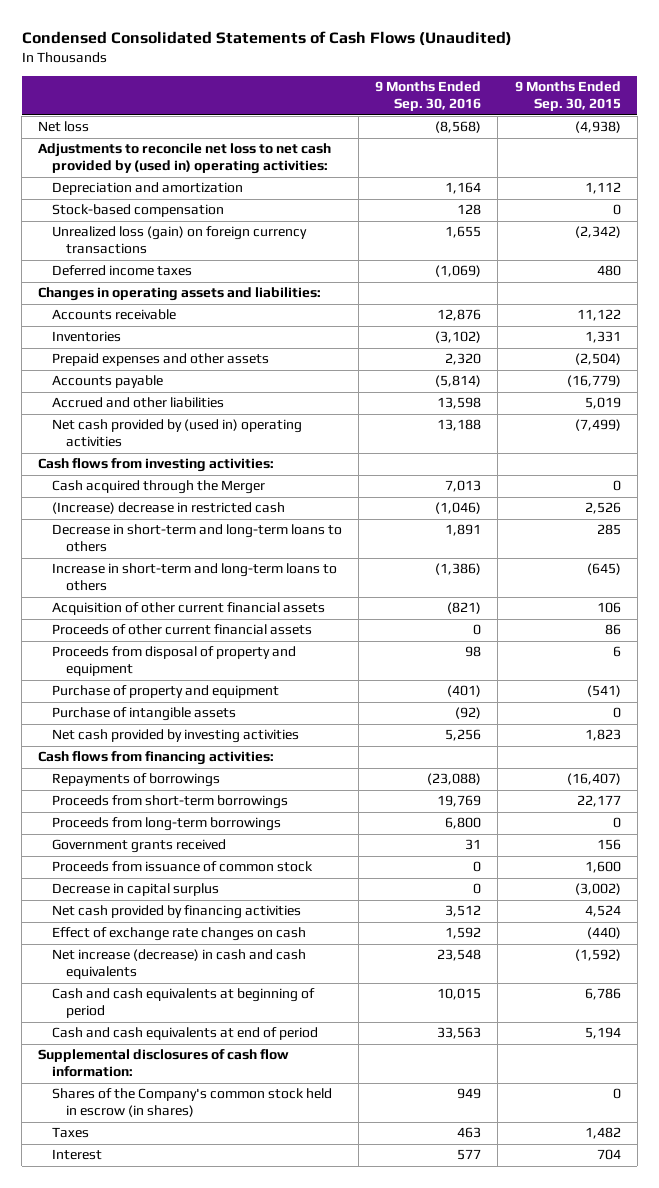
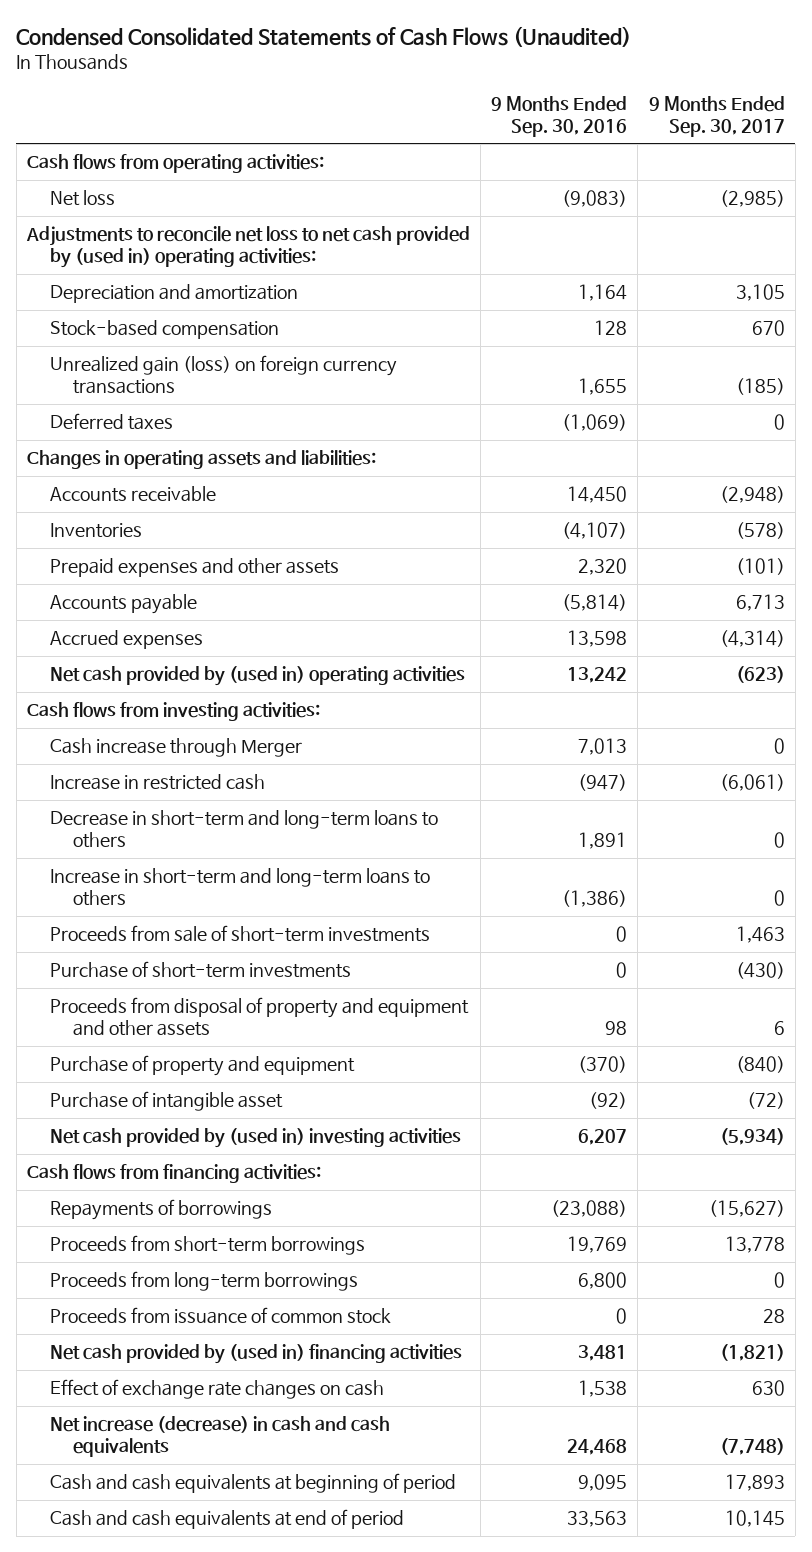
[514,81,621,112] 9 Months Ended Sep. 30, 2015 -> none
none -> [648,95,785,137] 9 Months Ended Sep. 30, 2017
none -> [26,154,324,174] Cash flows from operating activities:
[435,121,482,134] (8,568) -> [562,190,628,208] (9,083)
[51,226,307,255] Unrealized loss (gain) on foreign currency transactions -> [49,355,397,395] Unrealized gain (loss) on foreign currency transactions
[51,265,192,277] Deferred income taxes -> [49,413,173,431] Deferred taxes
[437,309,482,322] 12,876 -> [567,486,628,504] 14,450
[435,331,482,344] (3,102) -> [562,522,628,540] (4,107)
[51,397,224,409] Accrued and other liabilities -> [49,630,203,650] Accrued expenses
[437,419,482,432] 13,188 -> [567,667,628,684] 13,242
[51,480,265,495] Cash acquired through the Merger -> [49,738,302,758] Cash increase through Merger
[51,502,285,515] (Increase) decrease in restricted cash -> [49,774,265,791] Increase in restricted cash
[435,502,482,515] (1,046) -> [578,774,628,792] (947)
[51,602,325,616] Acquisition of other current financial assets -> none
[51,624,312,636] Proceeds of other current financial assets -> none
none -> [49,925,430,943] Proceeds from sale of short-term investments
none -> [49,961,351,979] Purchase of short-term investments
[51,646,296,677] Proceeds from disposal of property and equipment -> [49,997,469,1037] Proceeds from disposal of property and equipment and other assets
[447,685,482,698] (401) -> [578,1056,628,1074] (370)
[51,707,236,722] Purchase of intangible assets -> [49,1091,283,1112] Purchase of intangible asset
[51,729,299,744] Net cash provided by investing activities -> [49,1128,461,1149] Net cash provided by (used in) investing activities
[445,729,482,742] 5,256 -> [578,1129,628,1146] 6,207
[51,839,226,854] Government grants received -> none
[51,883,219,897] Decrease in capital surplus -> none
[51,905,301,920] Net cash provided by financing activities -> [49,1344,462,1365] Net cash provided by (used in) financing activities
[445,905,482,918] 3,512 -> [578,1345,628,1362] 3,481
[445,927,482,940] 1,592 -> [578,1380,628,1398] 1,538
[437,949,482,962] 23,548 -> [567,1439,628,1456] 24,468
[437,988,482,1001] 10,015 -> [578,1474,628,1492] 9,095
[38,1049,290,1078] Supplemental disclosures of cash flow information: -> none
[51,1088,332,1118] Shares of the Company's common stock held in escrow (in shares) -> none
[51,1127,89,1139] Taxes -> none
[51,1149,102,1161] Interest -> none

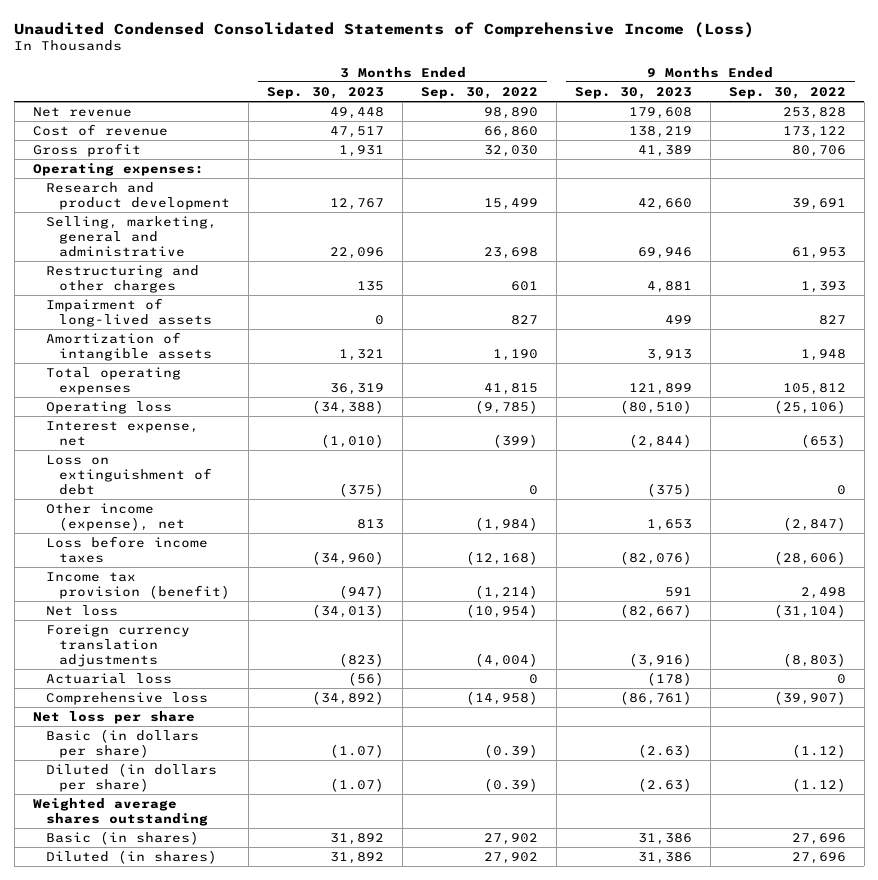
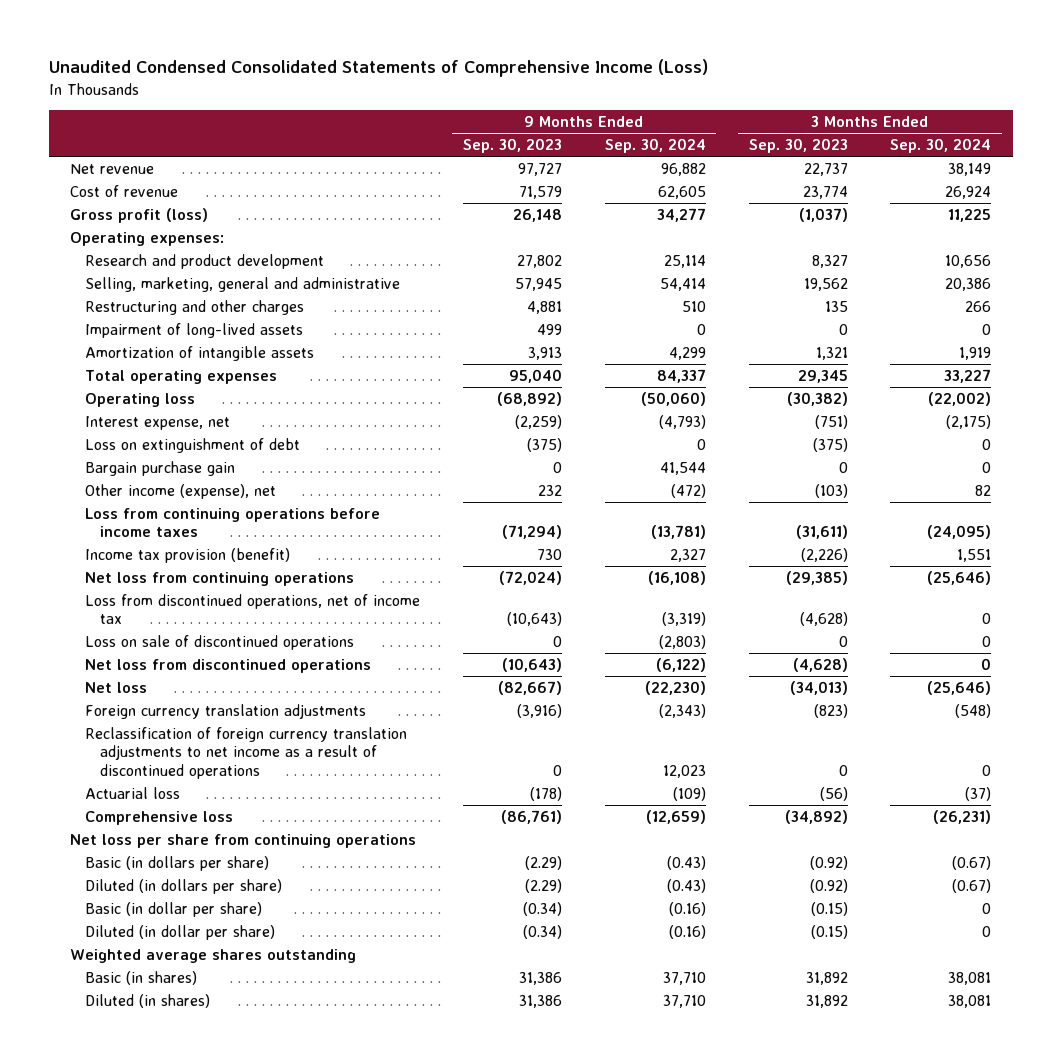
[421,86,539,99] Sep. 30, 2022 -> none
[728,86,846,99] Sep. 30, 2022 -> none
none -> [604,138,706,154] Sep. 30, 2024
none -> [890,138,992,154] Sep. 30, 2024
[330,106,385,119] 49,448 -> [803,162,848,176] 22,737
[628,106,692,119] 179,608 -> [517,162,562,176] 97,727
[330,125,385,138] 47,517 -> [802,185,848,199] 23,774
[628,125,692,138] 138,219 -> [518,185,562,199] 71,579
[32,142,141,157] Gross profit -> [70,207,209,223] Gross profit (loss)
[339,144,385,157] 1,931 -> [798,207,848,222] (1,037)
[637,144,692,157] 41,389 -> [512,208,562,222] 26,148
[330,197,385,210] 12,767 -> [811,254,848,268] 8,327
[637,197,692,210] 42,660 -> [516,254,562,268] 27,802
[330,246,385,259] 22,096 -> [803,277,848,291] 19,562
[637,246,692,259] 69,946 -> [514,277,562,291] 57,945
[330,382,385,395] 36,319 -> [797,369,848,383] 29,345
[628,382,692,395] 121,899 -> [508,368,562,383] 95,040
[312,399,385,414] (34,388) -> [786,391,848,406] (30,382)
[619,399,692,414] (80,510) -> [496,391,562,406] (68,892)
[321,433,385,448] (1,010) -> [814,414,848,429] (751)
[628,433,692,448] (2,844) -> [514,414,562,429] (2,259)
none -> [85,460,236,476] Bargain purchase gain
[357,518,385,529] 813 -> [814,483,848,498] (103)
[646,518,692,531] 1,653 -> [537,484,562,496] 232
[46,535,209,563] Loss before income taxes -> [85,507,381,538] Loss from continuing operations before income taxes
[312,550,385,565] (34,960) -> [795,525,848,540] (31,611)
[619,550,692,565] (82,076) -> [501,525,562,540] (71,294)
[339,584,385,599] (947) -> [800,547,848,562] (2,226)
[664,586,692,597] 591 -> [536,548,562,560] 730
none -> [85,571,355,586] Net loss from continuing operations
none -> [85,593,421,625] Loss from discontinued operations, net of income tax
none -> [85,634,355,650] Loss on sale of discontinued operations
none -> [85,658,372,673] Net loss from discontinued operations
none -> [85,726,408,779] Reclassification of foreign currency translation adjustments to net income as a result of discontinued operations
[32,710,195,724] Net loss per share -> [70,833,417,848] Net loss per share from continuing operations
[330,743,385,758] (1.07) -> [809,855,848,870] (0.92)
[637,743,692,758] (2.63) -> [524,855,562,870] (2.29)
[330,777,385,792] (1.07) -> [809,878,848,893] (0.92)
[637,777,692,792] (2.63) -> [524,878,562,893] (2.29)
none -> [85,901,263,917] Basic (in dollar per share)
none -> [85,924,276,940] Diluted (in dollar per share)

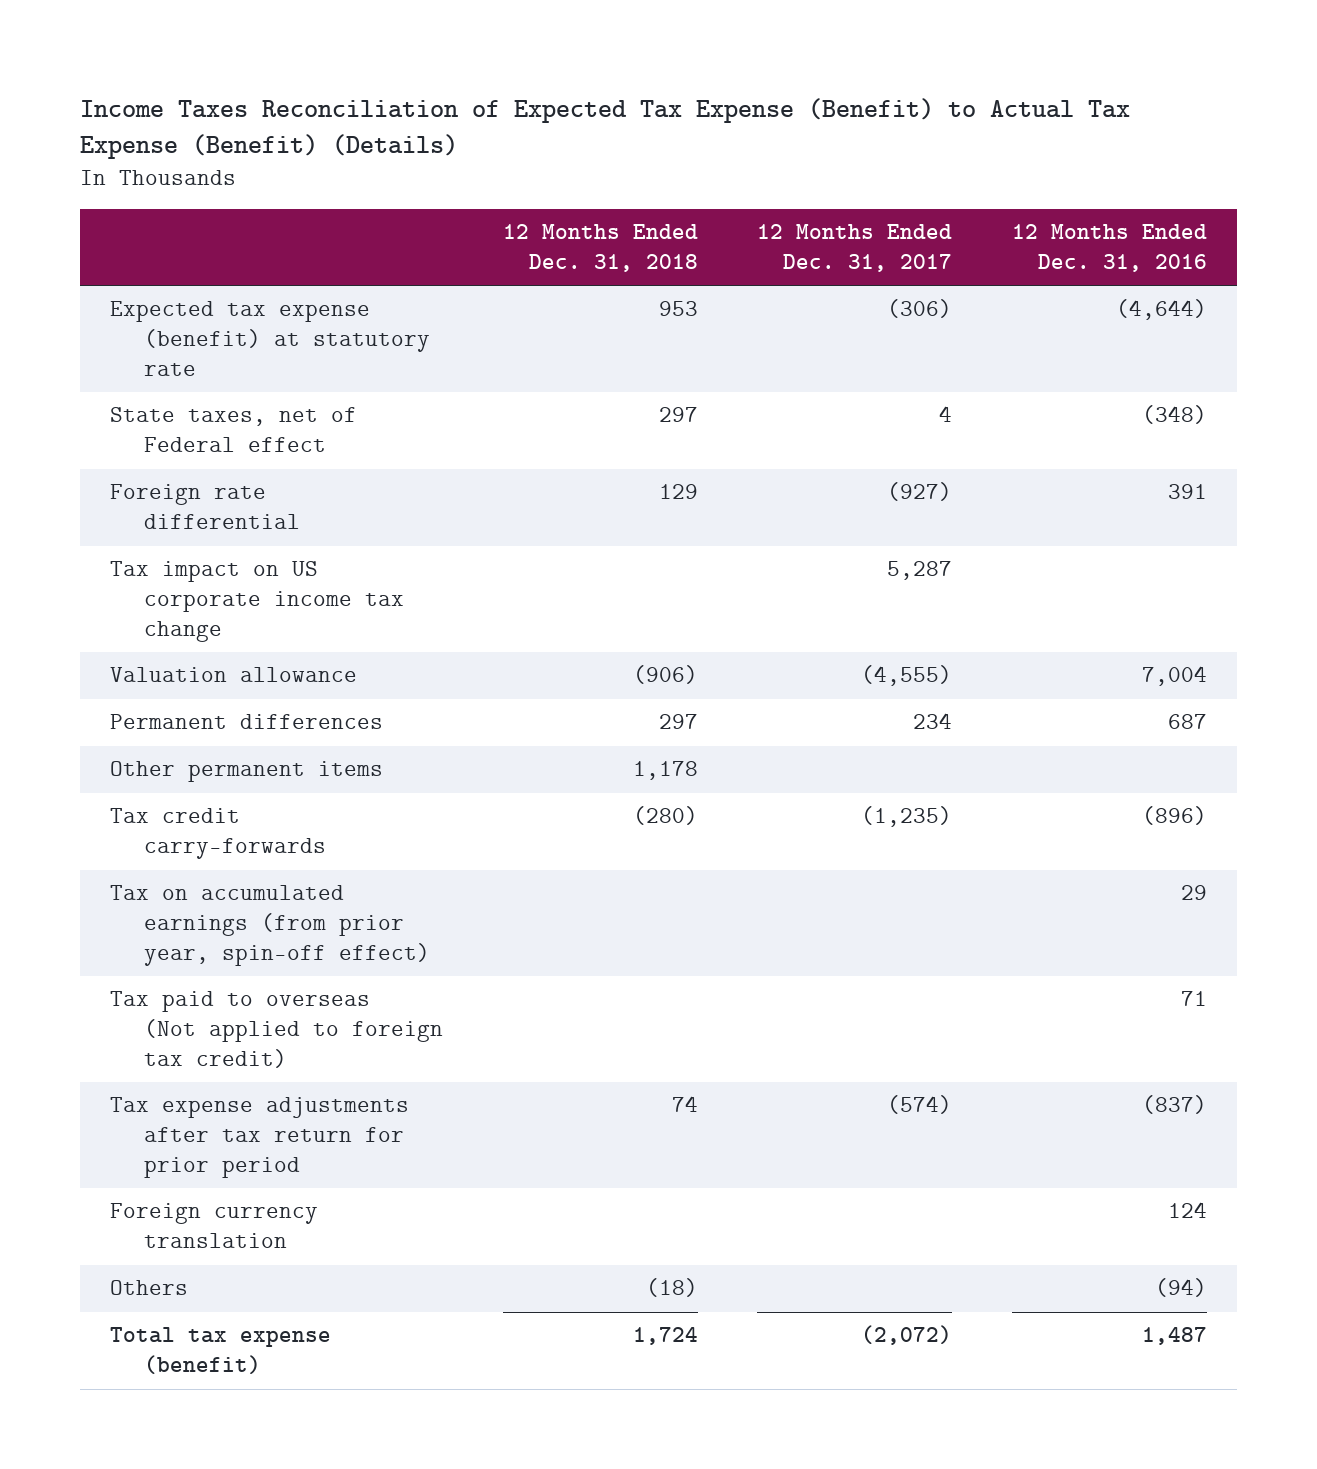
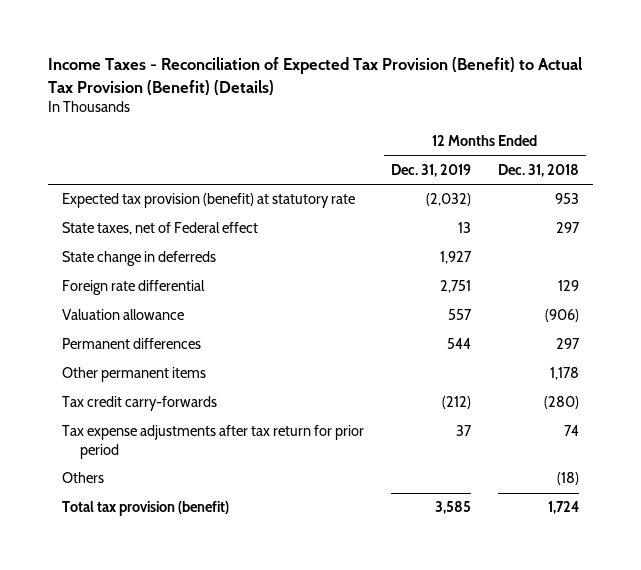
[80,97,1131,160] Income Taxes Reconciliation of Expected Tax Expense (Benefit) to Actual Tax Expense (Benefit) (Details) -> [48,57,583,95] Income Taxes - Reconciliation of Expected Tax Provision (Benefit) to Actual Tax Provision (Benefit) (Details)
[757,224,953,273] 12 Months Ended Dec. 31, 2017 -> none
[1012,224,1208,273] 12 Months Ended Dec. 31, 2016 -> none
none -> [391,163,472,177] Dec. 31, 2019
[110,301,431,377] Expected tax expense (benefit) at statutory rate -> [61,193,355,209] Expected tax provision (benefit) at statutory rate
none -> [61,251,216,267] State change in deferreds
[110,561,405,643] Tax impact on US corporate income tax change -> none
[110,885,431,967] Tax on accumulated earnings (from prior year, spin-off effect) -> none
[110,991,444,1069] Tax paid to overseas (Not applied to foreign tax credit) -> none
[110,1203,319,1249] Foreign currency translation -> none
[110,1327,332,1375] Total tax expense (benefit) -> [61,501,229,517] Total tax provision (benefit)

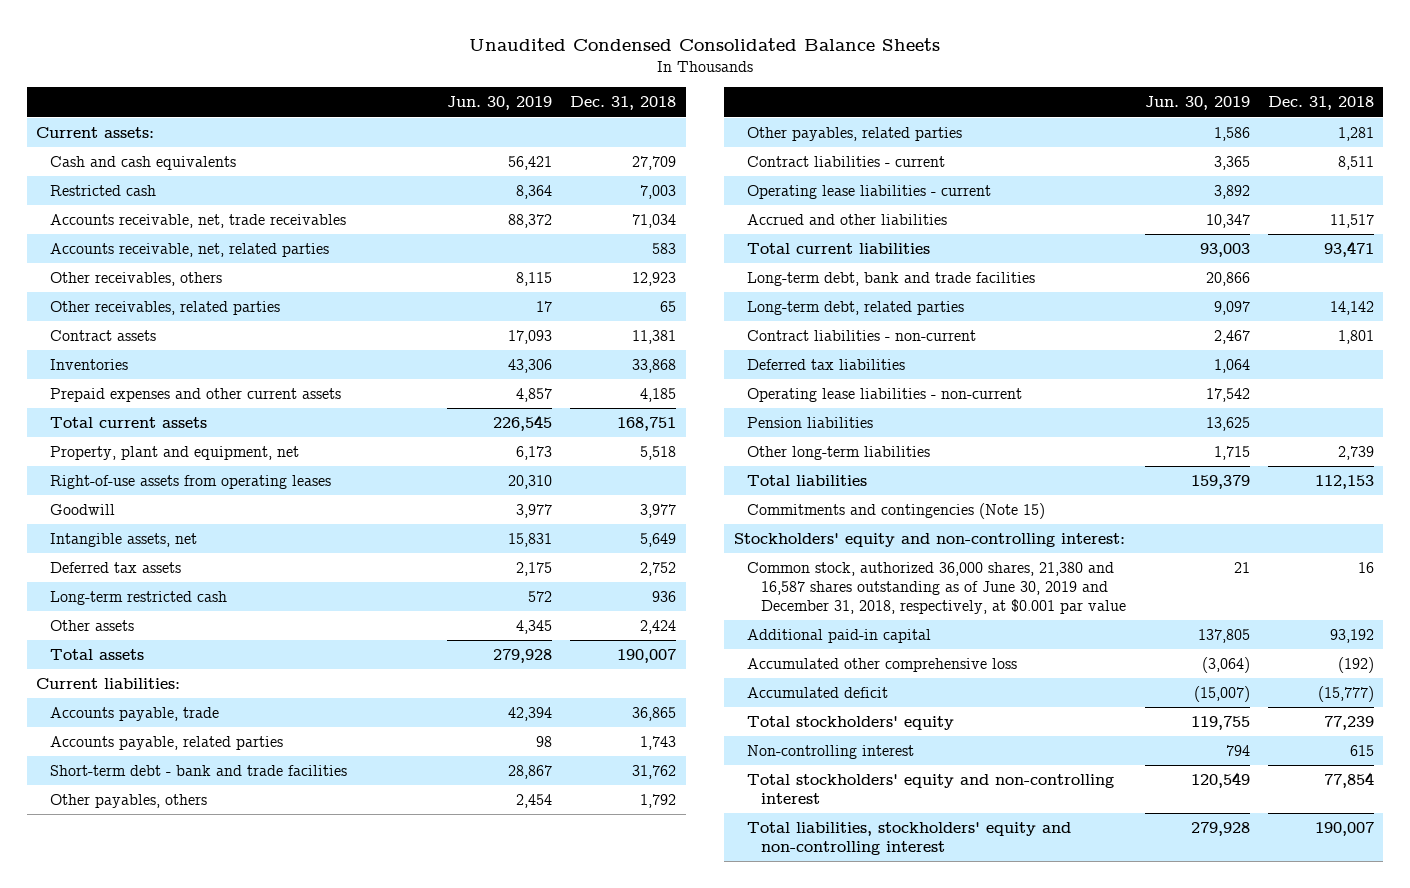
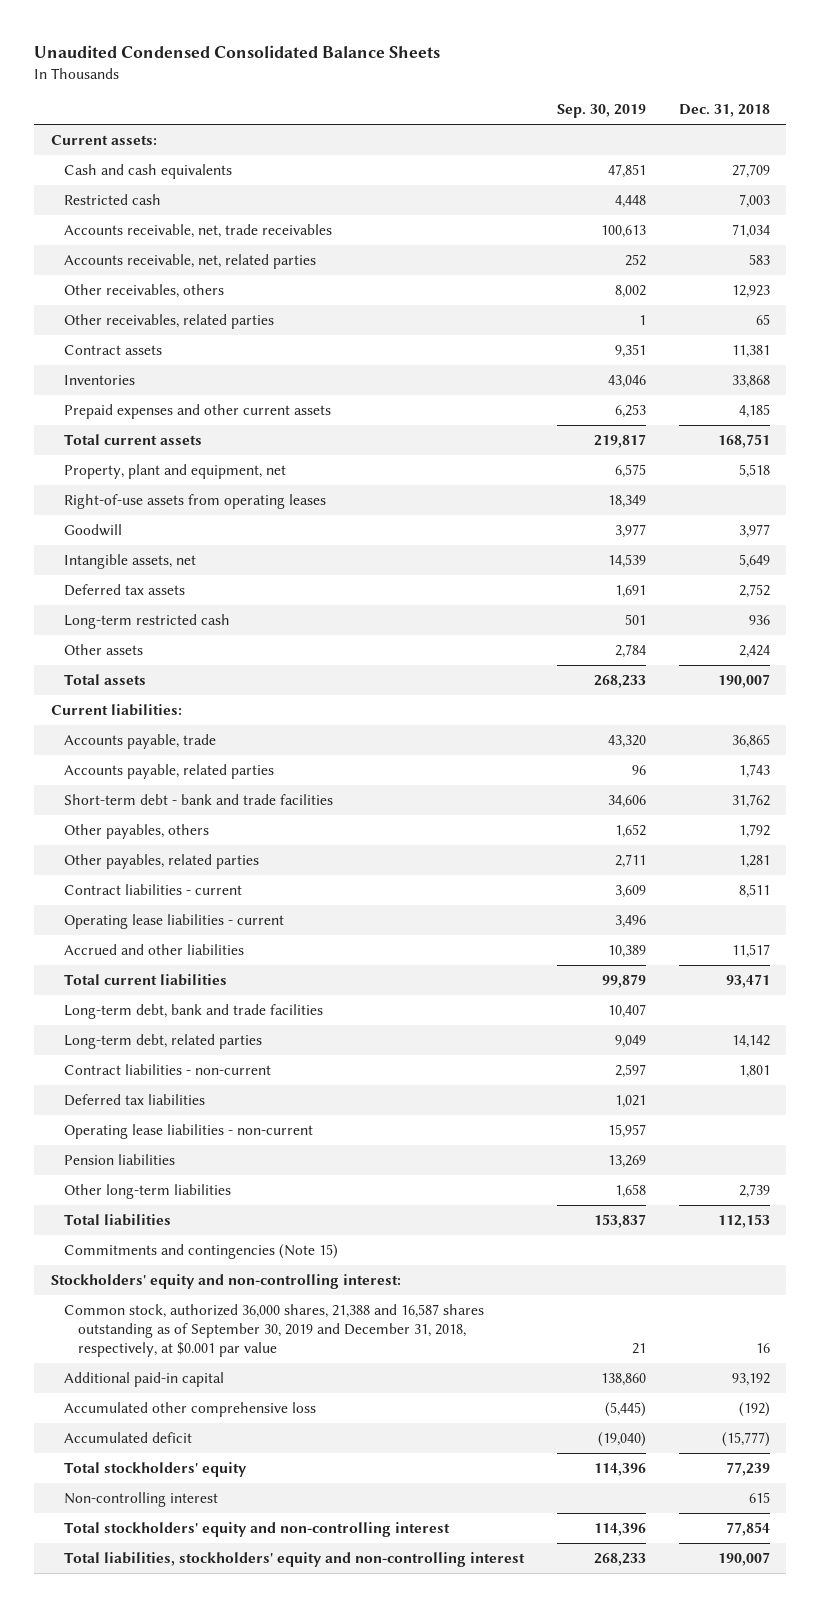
[446,96,552,111] Jun. 30, 2019 -> none
none -> [556,104,646,119] Sep. 30, 2019
[747,561,1126,615] Common stock, authorized 36,000 shares, 21,380 and 16,587 shares outstanding as of June 30, 2019 and December 31, 2018, respectively, at $0.001 par value -> [64,1304,485,1357] Common stock, authorized 36,000 shares, 21,388 and 16,587 shares outstanding as of September 30, 2019 and December 31, 2018, respectively, at $0.001 par value

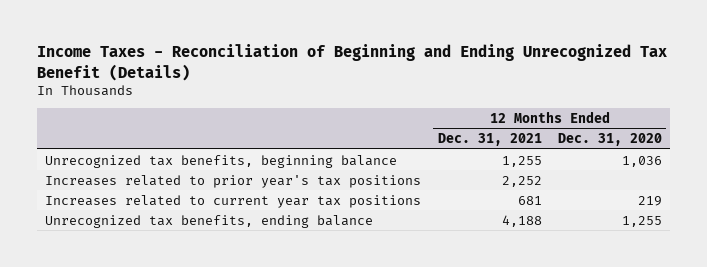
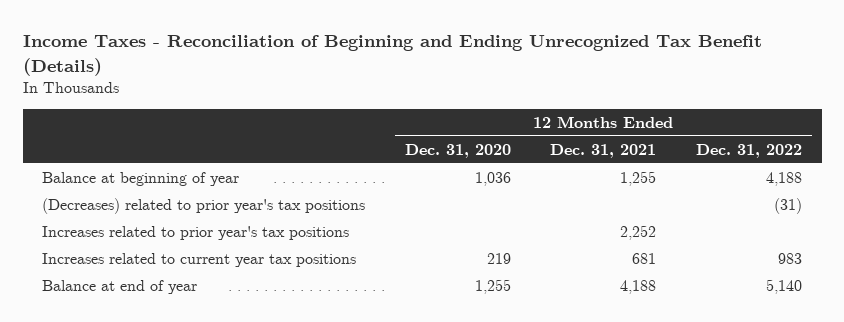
none -> [695,143,802,158] Dec. 31, 2022
[45,154,398,168] Unrecognized tax benefits, beginning balance -> [42,171,240,186] Balance at beginning of year
none -> [42,197,366,214] (Decreases) related to prior year's tax positions
[45,214,374,228] Unrecognized tax benefits, ending balance -> [42,279,198,294] Balance at end of year

